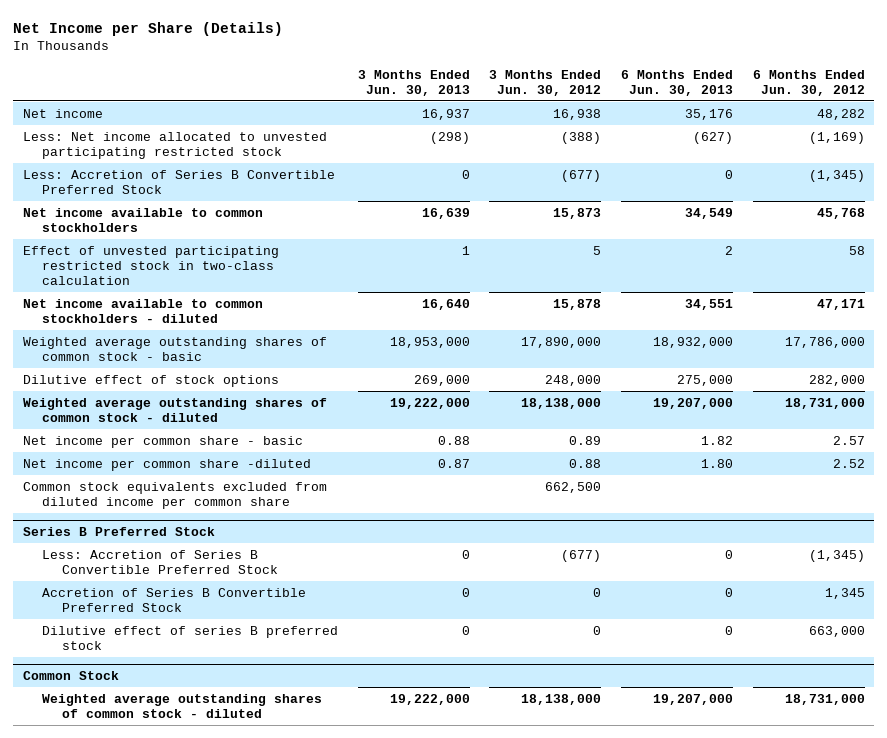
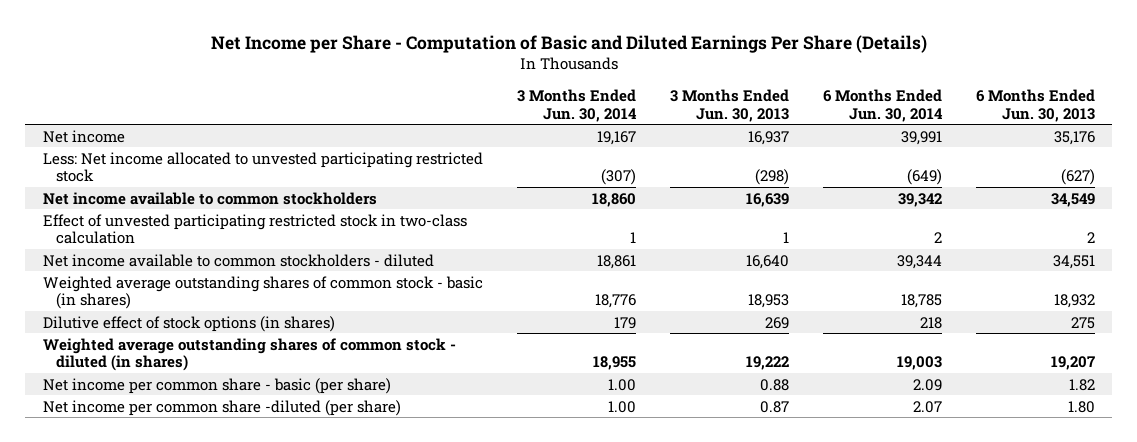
[12,21,283,36] Net Income per Share (Details) -> [210,34,927,53] Net Income per Share - Computation of Basic and Diluted Earnings Per Share (Details)
[489,69,602,96] 3 Months Ended Jun. 30, 2012 -> none
[752,69,865,96] 6 Months Ended Jun. 30, 2012 -> none
none -> [516,88,637,122] 3 Months Ended Jun. 30, 2014
none -> [822,88,943,122] 6 Months Ended Jun. 30, 2014
[22,169,335,194] Less: Accretion of Series B Convertible Preferred Stock -> none
[22,481,327,509] Common stock equivalents excluded from diluted income per common share -> none
[22,527,215,537] Series B Preferred Stock -> none
[42,549,278,574] Less: Accretion of Series B Convertible Preferred Stock -> none
[42,587,307,612] Accretion of Series B Convertible Preferred Stock -> none
[42,625,339,650] Dilutive effect of series B preferred stock -> none
[22,671,119,681] Common Stock -> none
[42,693,323,718] Weighted average outstanding shares of common stock - diluted -> none
[22,336,327,361] Weighted average outstanding shares of common stock - basic -> [42,275,483,310] Weighted average outstanding shares of common stock - basic (in shares)
[389,336,470,348] 18,953,000 -> [747,294,789,309] 18,953
[653,336,734,348] 18,932,000 -> [1053,294,1095,309] 18,932
[22,374,279,387] Dilutive effect of stock options -> [42,315,335,332] Dilutive effect of stock options (in shares)
[413,374,470,386] 269,000 -> [764,316,789,329] 269
[677,374,734,386] 275,000 -> [1070,316,1095,329] 275
[22,397,327,422] Weighted average outstanding shares of common stock - diluted -> [42,337,456,372] Weighted average outstanding shares of common stock - diluted (in shares)
[389,397,470,409] 19,222,000 -> [745,356,789,371] 19,222
[653,397,734,409] 19,207,000 -> [1050,356,1095,371] 19,207
[22,435,303,448] Net income per common share - basic -> [42,377,391,394] Net income per common share - basic (per share)
[22,458,311,471] Net income per common share -diluted -> [42,399,401,416] Net income per common share -diluted (per share)

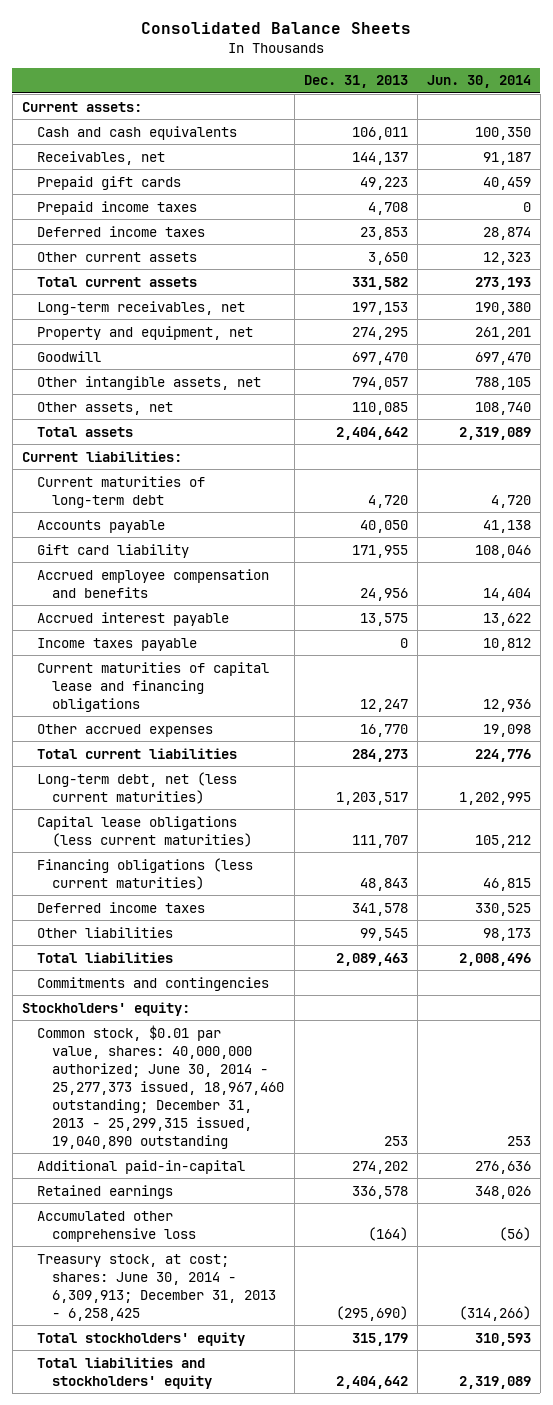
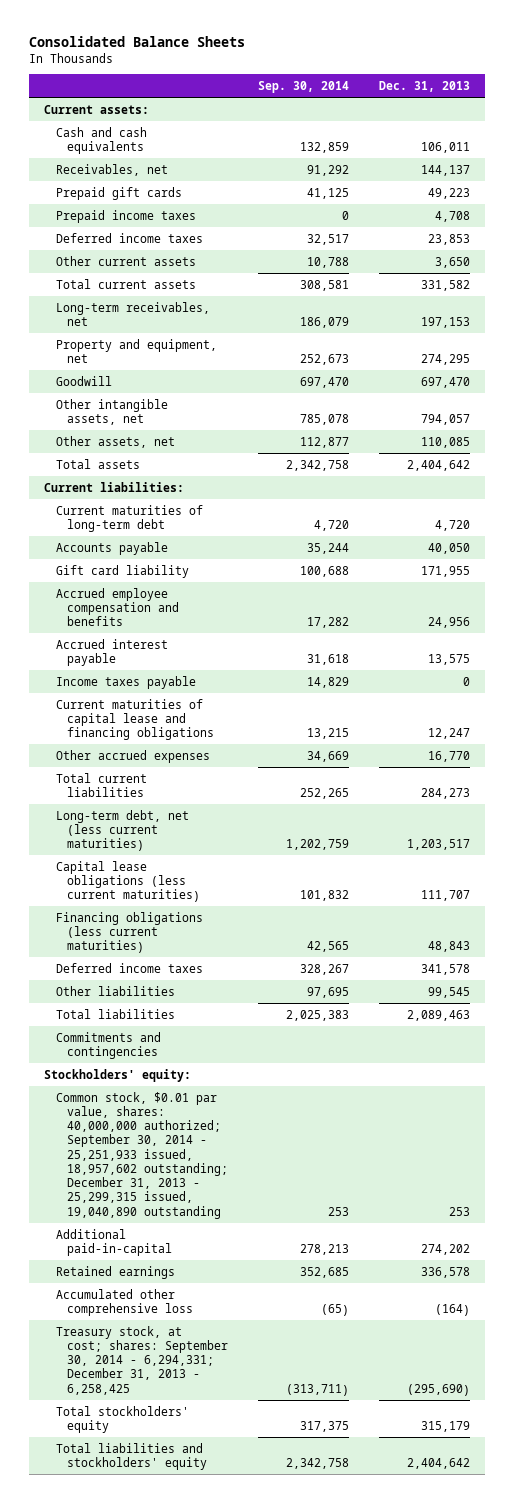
[426,75,531,89] Jun. 30, 2014 -> none
none -> [258,80,350,93] Sep. 30, 2014
[37,1024,285,1149] Common stock, $0.01 par value, shares: 40,000,000 authorized; June 30, 2014 - 25,277,373 issued, 18,967,460 outstanding; December 31, 2013 - 25,299,315 issued, 19,040,890 outstanding -> [55,1091,229,1219] Common stock, $0.01 par value, shares: 40,000,000 authorized; September 30, 2014 - 25,251,933 issued, 18,957,602 outstanding; December 31, 2013 - 25,299,315 issued, 19,040,890 outstanding
[37,1253,277,1321] Treasury stock, at cost; shares: June 30, 2014 - 6,309,913; December 31, 2013 - 6,258,425 -> [55,1325,229,1395] Treasury stock, at cost; shares: September 30, 2014 - 6,294,331; December 31, 2013 - 6,258,425

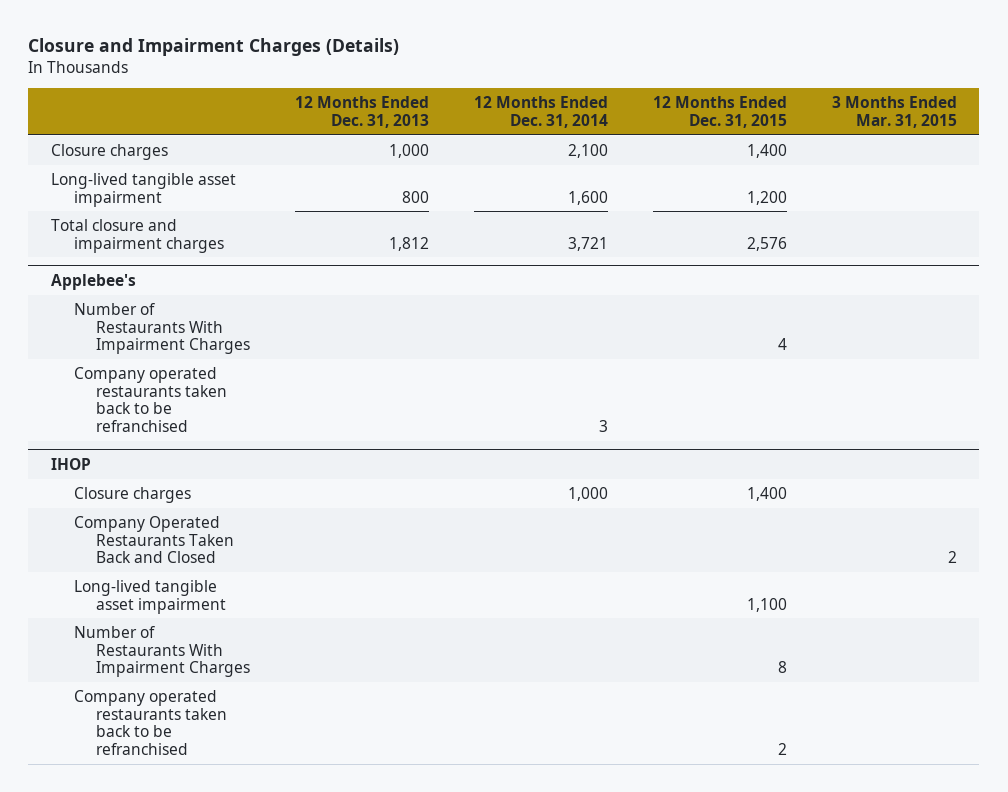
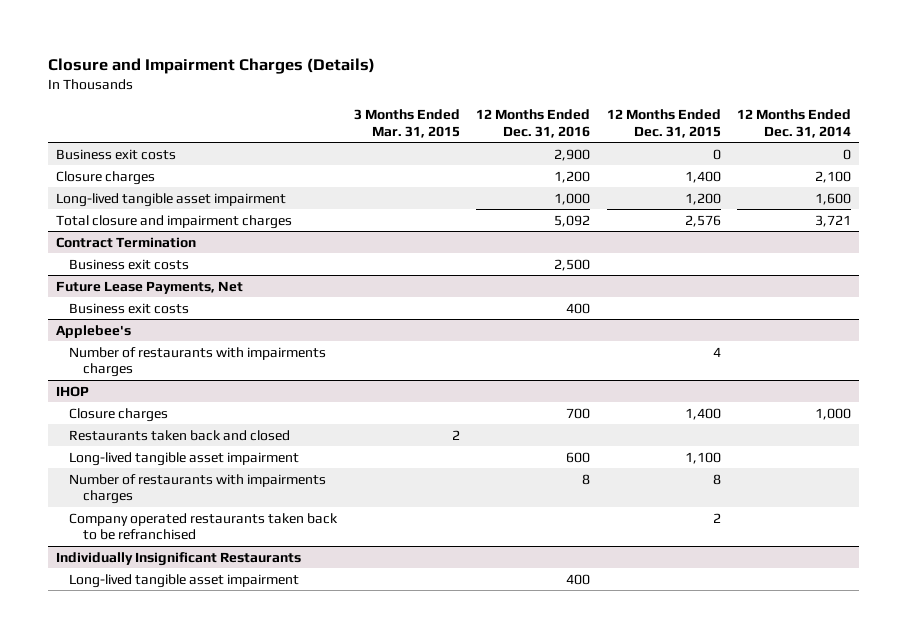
[295,95,430,128] 12 Months Ended Dec. 31, 2013 -> none
none -> [476,109,591,138] 12 Months Ended Dec. 31, 2016
none -> [56,148,177,160] Business exit costs
none -> [56,236,197,248] Contract Termination
none -> [69,258,190,270] Business exit costs
none -> [56,280,244,294] Future Lease Payments, Net
none -> [69,302,190,314] Business exit costs
[73,366,228,433] Company operated restaurants taken back to be refranchised -> none
[73,302,251,355] Number of Restaurants With Impairment Charges -> [69,346,327,378] Number of restaurants with impairments charges
[73,515,235,564] Company Operated Restaurants Taken Back and Closed -> [69,429,291,441] Restaurants taken back and closed
[73,625,251,678] Number of Restaurants With Impairment Charges -> [69,473,327,505] Number of restaurants with impairments charges
none -> [56,551,302,566] Individually Insignificant Restaurants
none -> [69,573,300,588] Long-lived tangible asset impairment

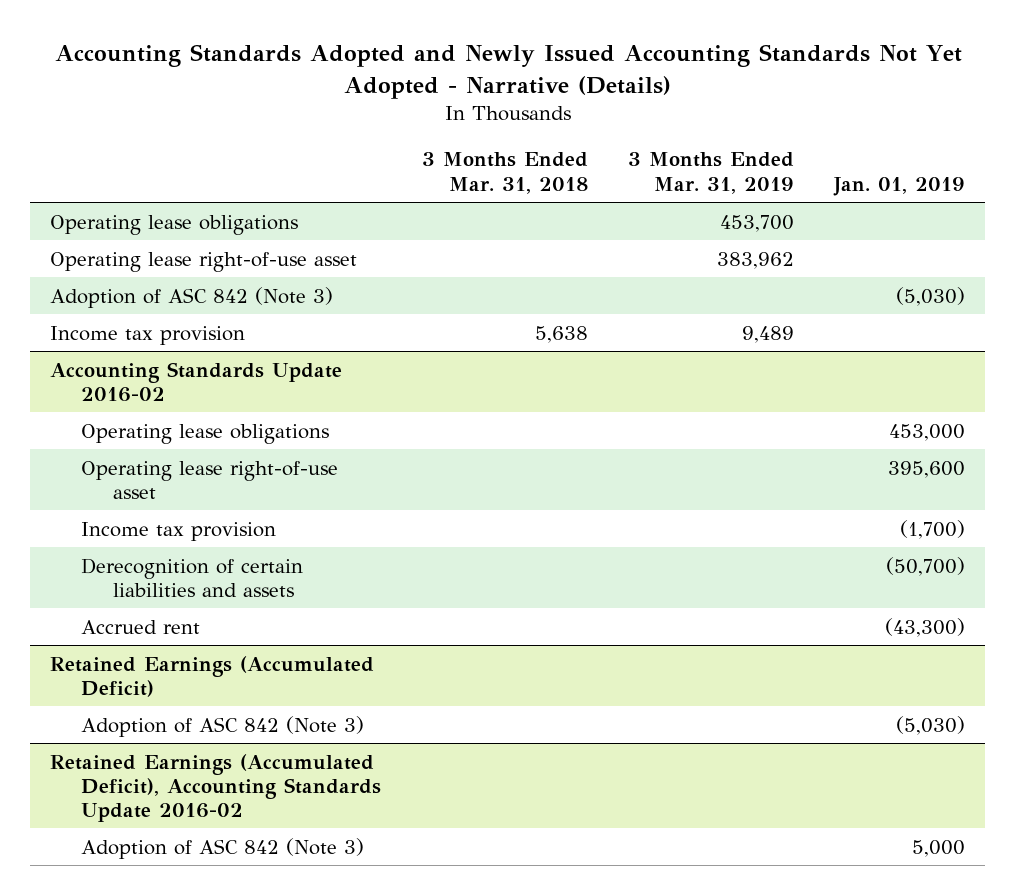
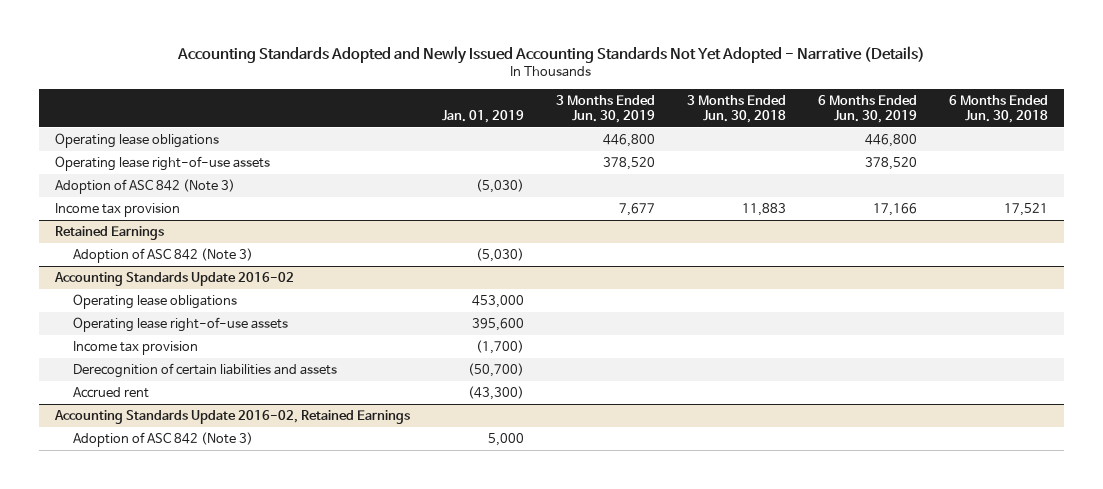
[421,152,588,194] 3 Months Ended Mar. 31, 2018 -> none
[628,152,795,194] 3 Months Ended Mar. 31, 2019 -> none
none -> [555,95,655,124] 3 Months Ended Jun. 30, 2019
none -> [686,95,786,124] 3 Months Ended Jun. 30, 2018
none -> [818,95,918,124] 6 Months Ended Jun. 30, 2019
none -> [949,95,1049,124] 6 Months Ended Jun. 30, 2018
[49,251,357,272] Operating lease right-of-use asset -> [54,156,270,172] Operating lease right-of-use assets
none -> [54,226,164,241] Retained Earnings
none -> [73,248,254,264] Adoption of ASC 842 (Note 3)
[81,460,339,499] Operating lease right-of-use asset -> [73,317,289,333] Operating lease right-of-use assets
[49,655,374,697] Retained Earnings (Accumulated Deficit) -> none
[81,715,365,737] Adoption of ASC 842 (Note 3) -> none
[49,753,382,822] Retained Earnings (Accumulated Deficit), Accounting Standards Update 2016-02 -> [53,410,410,425] Accounting Standards Update 2016-02, Retained Earnings

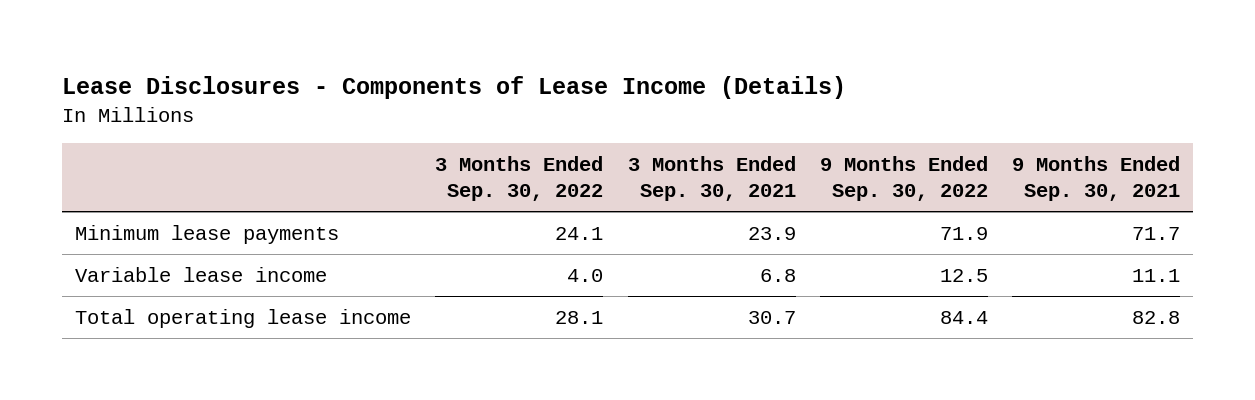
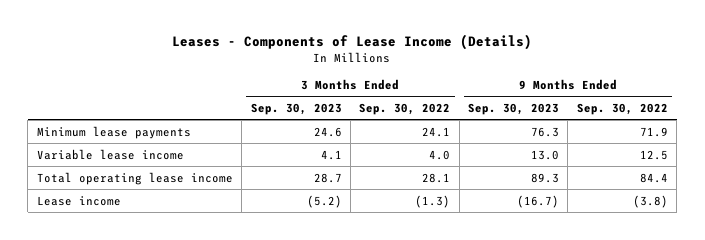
[62,76,847,100] Lease Disclosures - Components of Lease Income (Details) -> [172,33,533,50] Leases - Components of Lease Income (Details)
[627,155,796,202] 3 Months Ended Sep. 30, 2021 -> none
[1012,155,1181,202] 9 Months Ended Sep. 30, 2021 -> none
none -> [250,102,342,115] Sep. 30, 2023
none -> [467,102,559,115] Sep. 30, 2023
none -> [36,195,121,206] Lease income

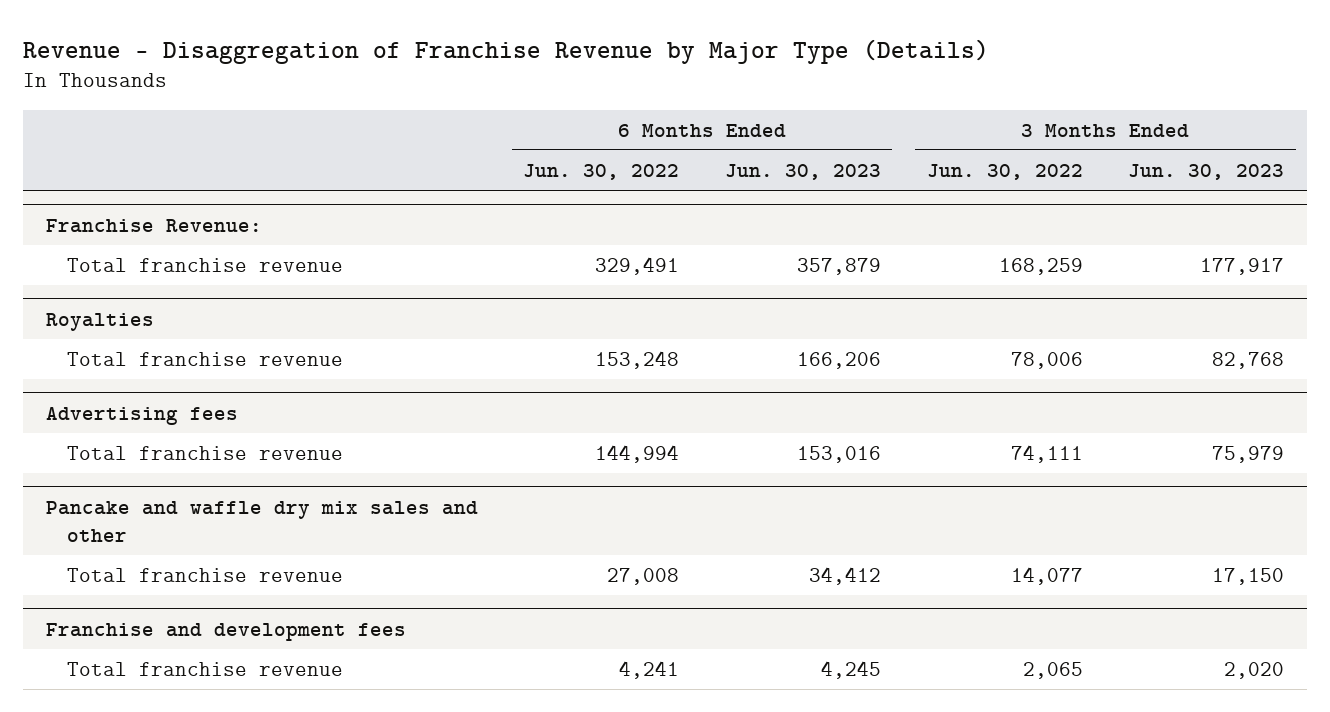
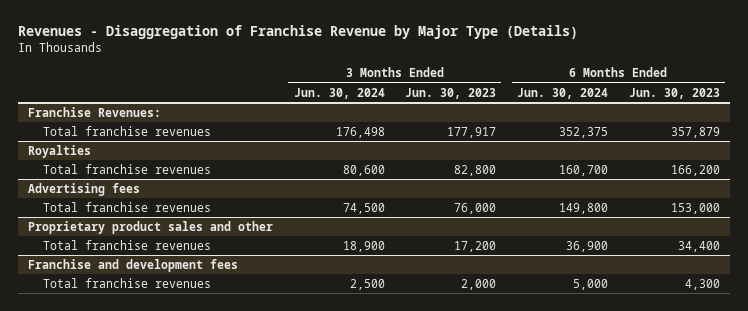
[23,38,990,64] Revenue - Disaggregation of Franchise Revenue by Major Type (Details) -> [17,24,578,39] Revenues - Disaggregation of Franchise Revenue by Major Type (Details)
[523,163,680,180] Jun. 30, 2022 -> none
[926,163,1083,180] Jun. 30, 2022 -> none
none -> [293,87,385,99] Jun. 30, 2024
none -> [516,87,608,99] Jun. 30, 2024
[45,218,262,233] Franchise Revenue: -> [27,106,161,117] Franchise Revenues:
[66,257,343,272] Total franchise revenue -> [43,125,212,136] Total franchise revenues
[66,351,343,366] Total franchise revenue -> [43,163,212,174] Total franchise revenues
[797,351,882,369] 166,206 -> [670,164,720,176] 166,200
[1212,351,1285,369] 82,768 -> [454,164,497,176] 82,800
[45,500,478,542] Pancake and waffle dry mix sales and other -> none
[66,445,343,460] Total franchise revenue -> [43,201,212,212] Total franchise revenues
[797,445,882,463] 153,016 -> [670,202,720,214] 153,000
[1212,445,1285,463] 75,979 -> [454,202,497,214] 76,000
none -> [27,220,273,234] Proprietary product sales and other
[66,567,343,582] Total franchise revenue -> [43,239,212,250] Total franchise revenues
[809,566,882,585] 34,412 -> [677,240,720,252] 34,400
[1212,567,1285,585] 17,150 -> [454,240,497,252] 17,200
[66,661,343,676] Total franchise revenue -> [43,277,212,288] Total franchise revenues
[821,660,882,679] 4,245 -> [684,278,720,290] 4,300
[1224,661,1285,679] 2,020 -> [461,278,497,290] 2,000

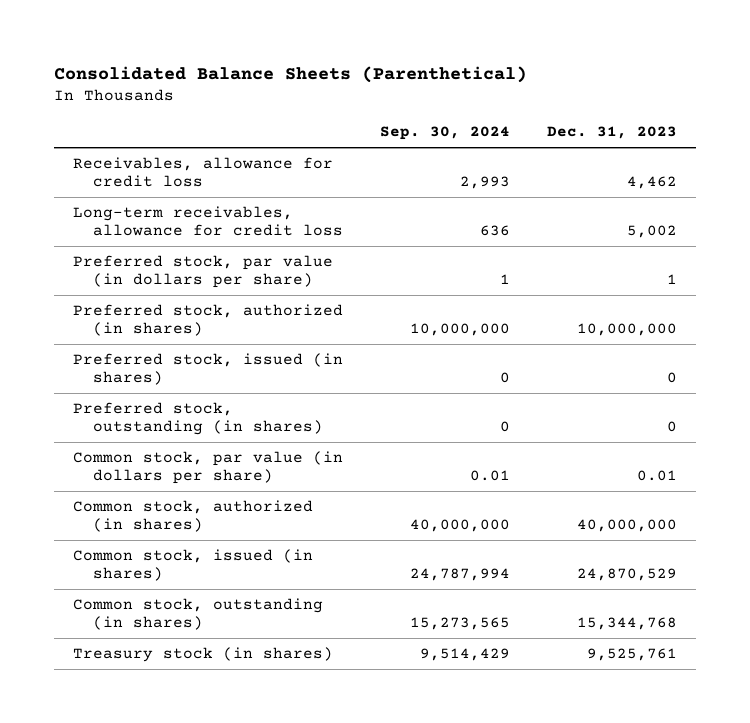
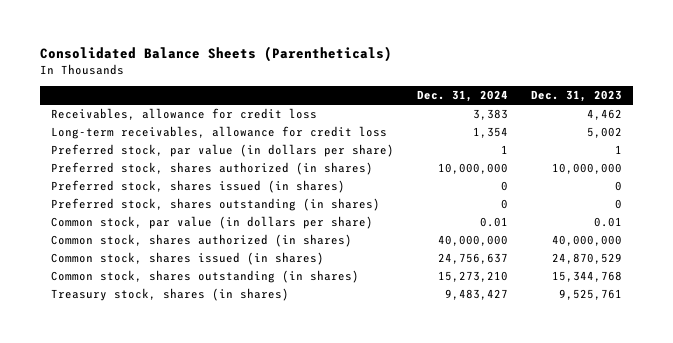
[54,65,528,83] Consolidated Balance Sheets (Parenthetical) -> [40,46,393,63] Consolidated Balance Sheets (Parentheticals)
[380,126,511,141] Sep. 30, 2024 -> none
none -> [417,90,509,103] Dec. 31, 2024
[72,303,343,337] Preferred stock, authorized (in shares) -> [51,162,374,176] Preferred stock, shares authorized (in shares)
[72,352,343,386] Preferred stock, issued (in shares) -> [51,180,346,194] Preferred stock, shares issued (in shares)
[72,401,323,436] Preferred stock, outstanding (in shares) -> [51,198,381,212] Preferred stock, shares outstanding (in shares)
[72,499,313,533] Common stock, authorized (in shares) -> [51,234,353,248] Common stock, shares authorized (in shares)
[72,548,313,582] Common stock, issued (in shares) -> [51,252,325,266] Common stock, shares issued (in shares)
[72,597,323,631] Common stock, outstanding (in shares) -> [51,270,360,284] Common stock, shares outstanding (in shares)
[72,646,333,662] Treasury stock (in shares) -> [51,288,290,302] Treasury stock, shares (in shares)

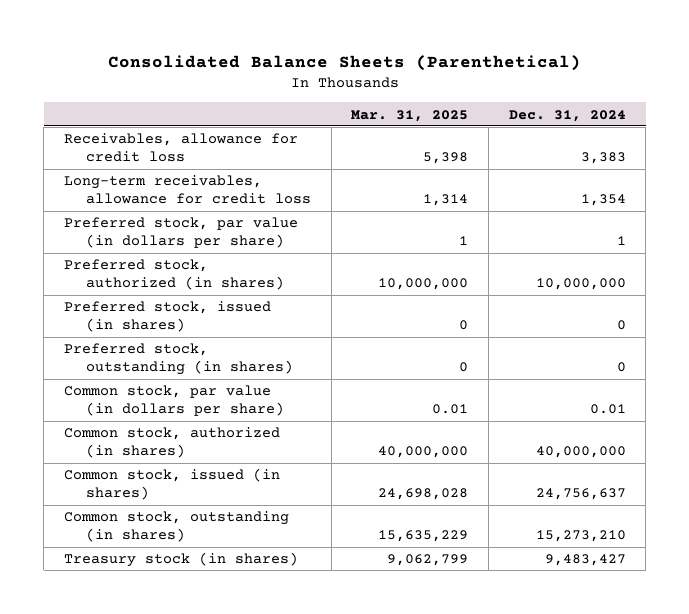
[40,46,393,63] Consolidated Balance Sheets (Parentheticals) -> [107,55,581,72] Consolidated Balance Sheets (Parenthetical)
[530,90,622,103] Dec. 31, 2023 -> none
none -> [351,109,469,122] Mar. 31, 2025
[51,162,374,176] Preferred stock, shares authorized (in shares) -> [63,259,285,291] Preferred stock, authorized (in shares)
[51,180,346,194] Preferred stock, shares issued (in shares) -> [63,301,271,333] Preferred stock, issued (in shares)
[51,198,381,212] Preferred stock, shares outstanding (in shares) -> [63,343,294,376] Preferred stock, outstanding (in shares)
[51,234,353,248] Common stock, shares authorized (in shares) -> [63,427,280,459] Common stock, authorized (in shares)
[51,252,325,266] Common stock, shares issued (in shares) -> [63,468,280,501] Common stock, issued (in shares)
[51,270,360,284] Common stock, shares outstanding (in shares) -> [63,511,289,543] Common stock, outstanding (in shares)
[51,288,290,302] Treasury stock, shares (in shares) -> [63,552,298,568] Treasury stock (in shares)

